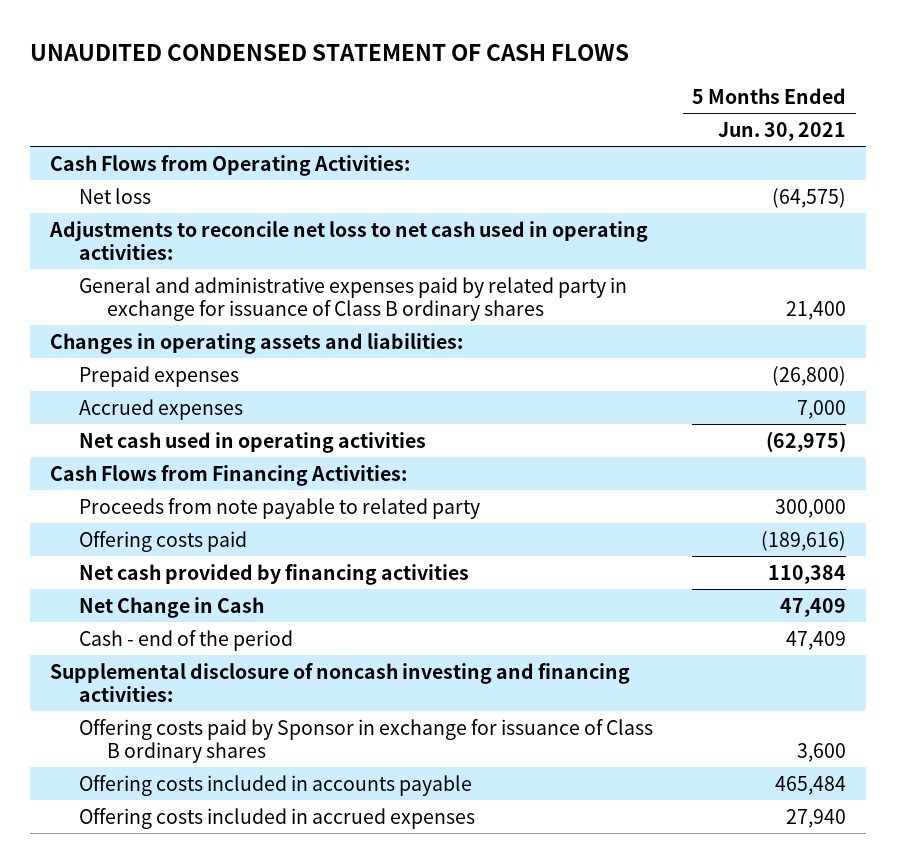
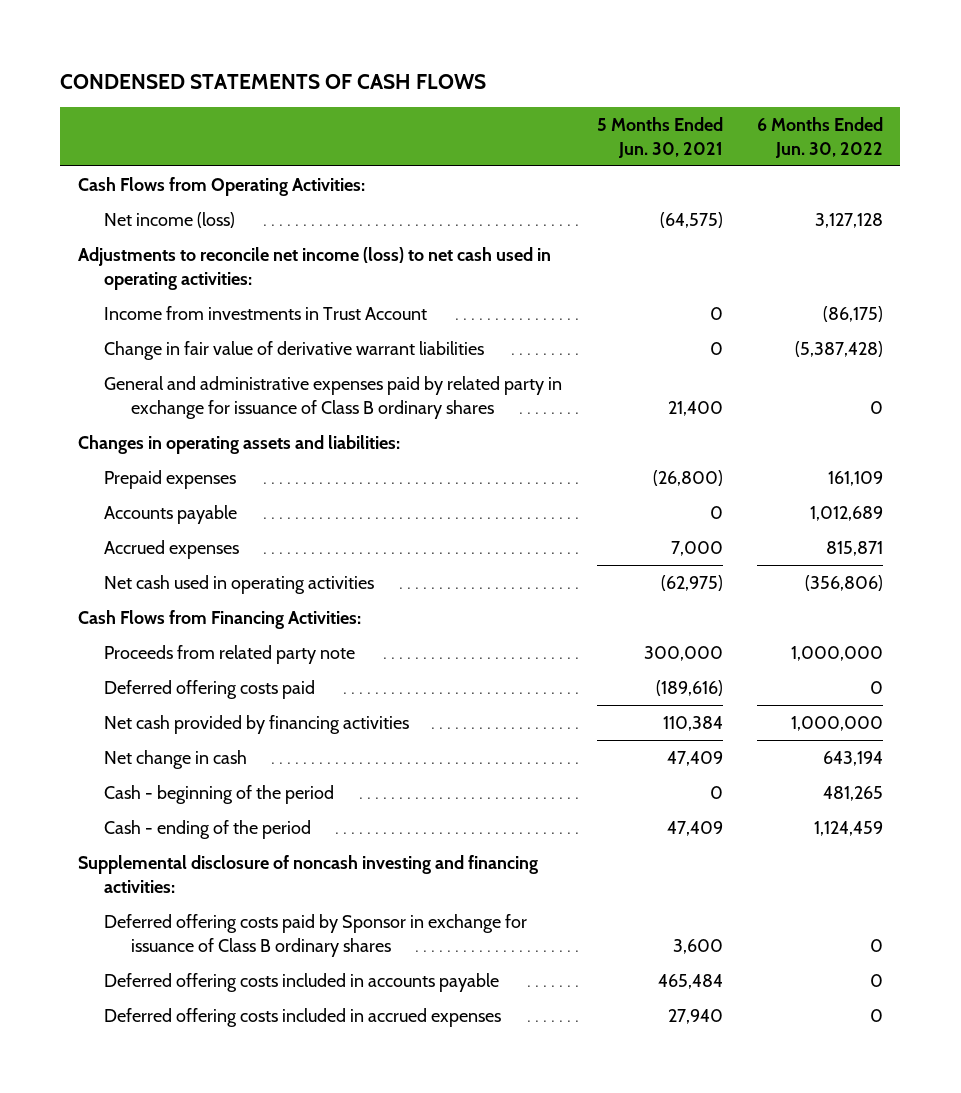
[30,43,630,61] UNAUDITED CONDENSED STATEMENT OF CASH FLOWS -> [60,73,487,89] CONDENSED STATEMENTS OF CASH FLOWS
none -> [756,117,883,158] 6 Months Ended Jun. 30, 2022
[78,187,151,204] Net loss -> [104,212,236,229] Net income (loss)
[49,220,649,260] Adjustments to reconcile net loss to net cash used in operating activities: -> [77,247,551,290] Adjustments to reconcile net income (loss) to net cash used in operating activities:
none -> [104,306,428,321] Income from investments in Trust Account
none -> [104,341,485,361] Change in fair value of derivative warrant liabilities
none -> [104,505,238,525] Accounts payable
[78,497,480,519] Proceeds from note payable to related party -> [104,645,356,665] Proceeds from related party note
[78,530,247,552] Offering costs paid -> [104,680,316,700] Deferred offering costs paid
[78,596,264,618] Net Change in Cash -> [104,750,248,770] Net change in cash
[78,629,293,651] Cash - end of the period -> [104,785,335,805] Cash - beginning of the period
[786,630,847,650] 47,409 -> [709,786,723,800] 0
none -> [104,820,312,840] Cash - ending of the period
[78,718,653,763] Offering costs paid by Sponsor in exchange for issuance of Class B ordinary shares -> [104,914,528,957] Deferred offering costs paid by Sponsor in exchange for issuance of Class B ordinary shares
[78,774,472,796] Offering costs included in accounts payable -> [104,973,500,993] Deferred offering costs included in accounts payable
[78,807,475,829] Offering costs included in accrued expenses -> [104,1008,502,1028] Deferred offering costs included in accrued expenses

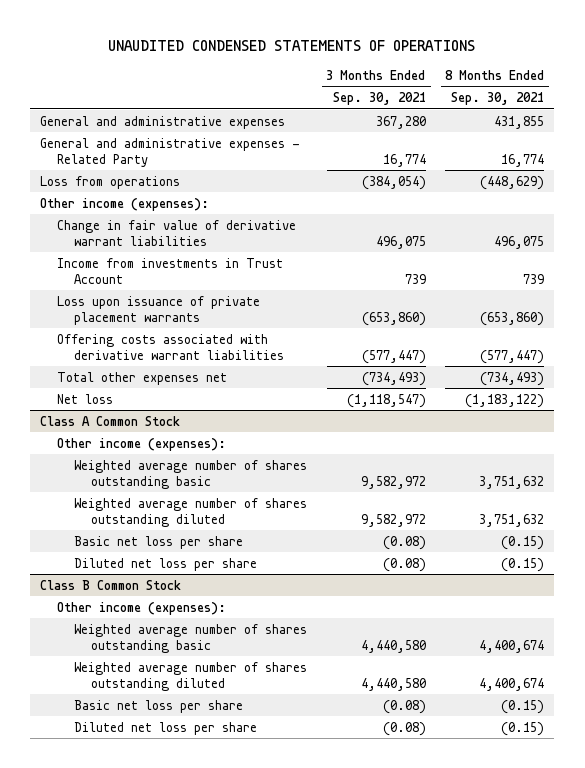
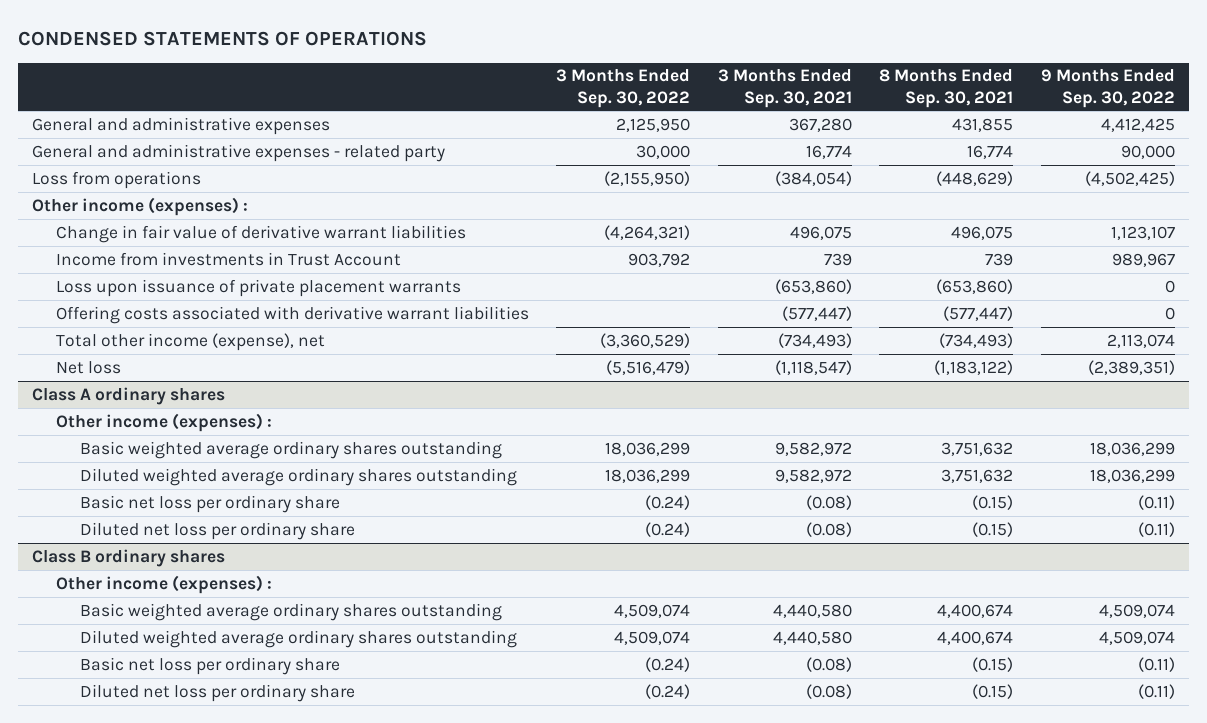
[108,39,476,51] UNAUDITED CONDENSED STATEMENTS OF OPERATIONS -> [17,31,427,47] CONDENSED STATEMENTS OF OPERATIONS
none -> [556,69,691,108] 3 Months Ended Sep. 30, 2022
none -> [1040,69,1175,108] 9 Months Ended Sep. 30, 2022
[40,137,301,167] General and administrative expenses - Related Party -> [31,143,445,162] General and administrative expenses - related party
[40,197,210,211] Other income (expenses): -> [31,196,248,216] Other income (expenses) :
[57,371,228,385] Total other expenses net -> [55,332,325,351] Total other income (expense), net
[40,415,181,426] Class A Common Stock -> [31,386,225,405] Class A ordinary shares
[57,437,227,451] Other income (expenses): -> [55,412,272,432] Other income (expenses) :
[74,459,308,489] Weighted average number of shares outstanding basic -> [80,440,503,459] Basic weighted average ordinary shares outstanding
[74,497,308,527] Weighted average number of shares outstanding diluted -> [80,467,518,486] Diluted weighted average ordinary shares outstanding
[74,535,244,549] Basic net loss per share -> [80,494,341,513] Basic net loss per ordinary share
[74,557,258,571] Diluted net loss per share -> [80,521,356,540] Diluted net loss per ordinary share
[40,579,182,590] Class B Common Stock -> [31,548,225,567] Class B ordinary shares
[57,601,227,615] Other income (expenses): -> [55,574,272,594] Other income (expenses) :
[74,623,308,653] Weighted average number of shares outstanding basic -> [80,602,503,621] Basic weighted average ordinary shares outstanding
[74,661,308,691] Weighted average number of shares outstanding diluted -> [80,629,518,648] Diluted weighted average ordinary shares outstanding
[74,699,244,713] Basic net loss per share -> [80,656,341,675] Basic net loss per ordinary share
[74,721,258,735] Diluted net loss per share -> [80,683,356,702] Diluted net loss per ordinary share

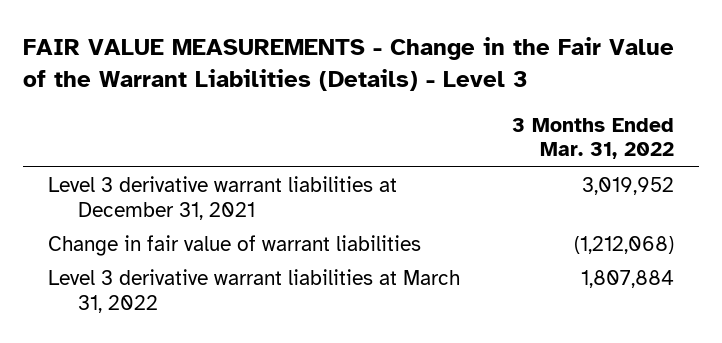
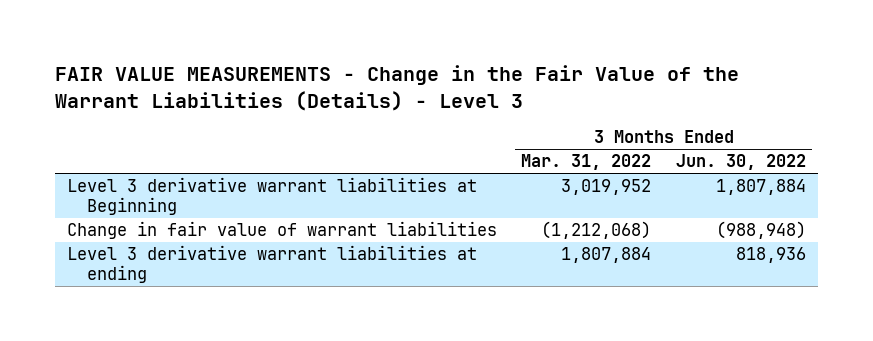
none -> [675,154,806,171] Jun. 30, 2022
[48,176,398,220] Level 3 derivative warrant liabilities at December 31, 2021 -> [67,177,478,216] Level 3 derivative warrant liabilities at Beginning
[48,269,461,313] Level 3 derivative warrant liabilities at March 31, 2022 -> [67,245,478,284] Level 3 derivative warrant liabilities at ending

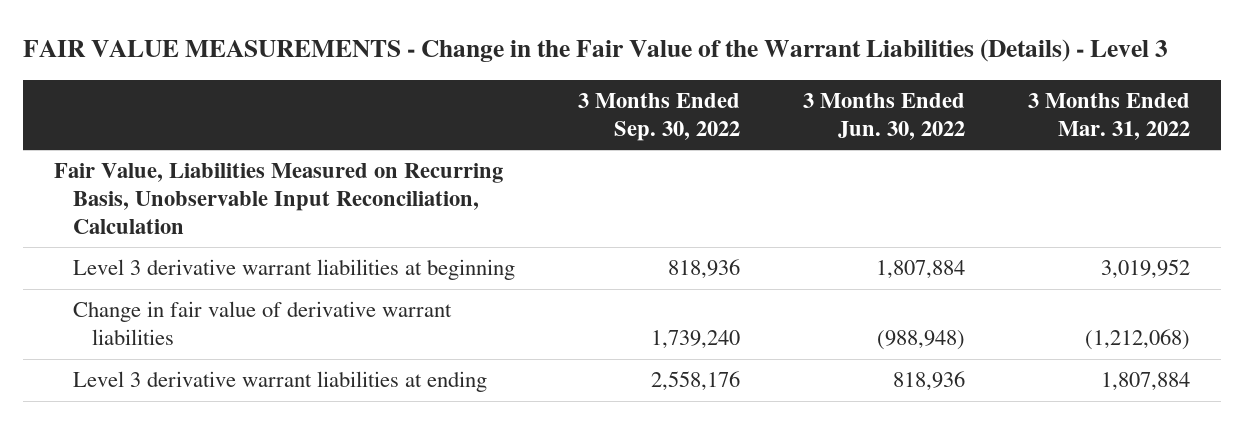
none -> [577,92,740,141] 3 Months Ended Sep. 30, 2022
none -> [53,163,503,234] Fair Value, Liabilities Measured on Recurring Basis, Unobservable Input Reconciliation, Calculation
[67,177,478,216] Level 3 derivative warrant liabilities at Beginning -> [72,259,515,281] Level 3 derivative warrant liabilities at beginning
[67,221,498,240] Change in fair value of warrant liabilities -> [72,301,452,346] Change in fair value of derivative warrant liabilities

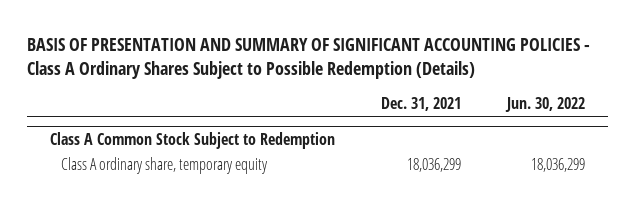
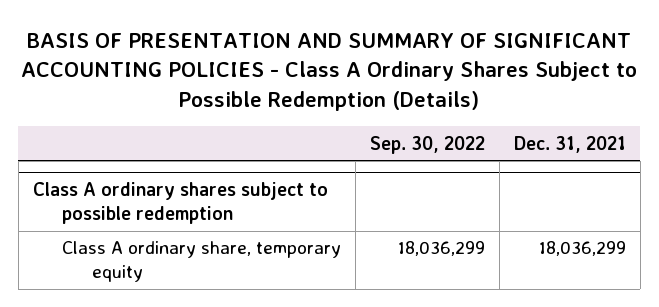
[504,97,585,113] Jun. 30, 2022 -> none
none -> [370,135,486,154] Sep. 30, 2022
[49,131,335,149] Class A Common Stock Subject to Redemption -> [32,182,328,225] Class A ordinary shares subject to possible redemption

